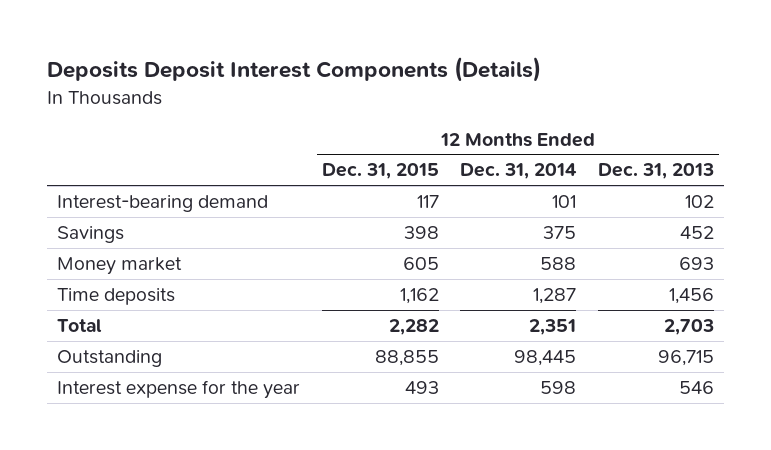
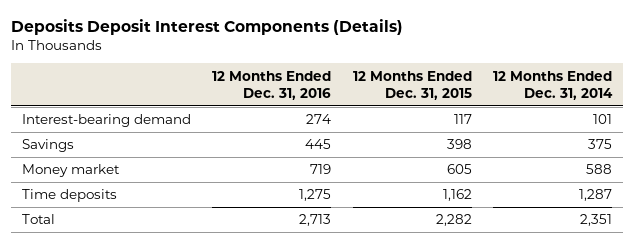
[597,163,714,180] Dec. 31, 2013 -> none
none -> [212,70,332,100] 12 Months Ended Dec. 31, 2016
[57,350,163,368] Outstanding -> none
[57,380,301,400] Interest expense for the year -> none

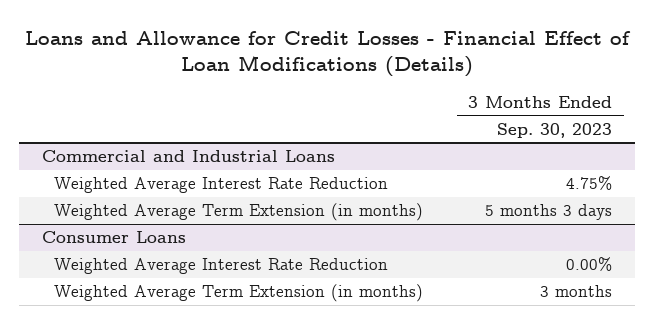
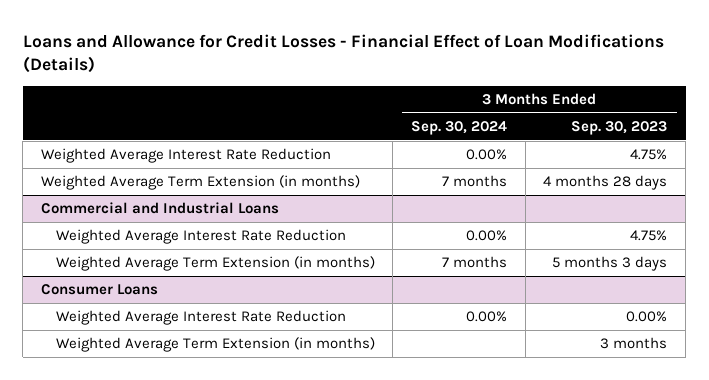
none -> [411,120,508,135] Sep. 30, 2024
none -> [41,148,332,164] Weighted Average Interest Rate Reduction
none -> [41,175,361,191] Weighted Average Term Extension (in months)

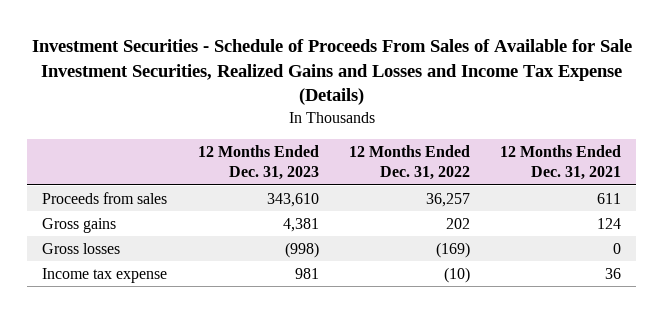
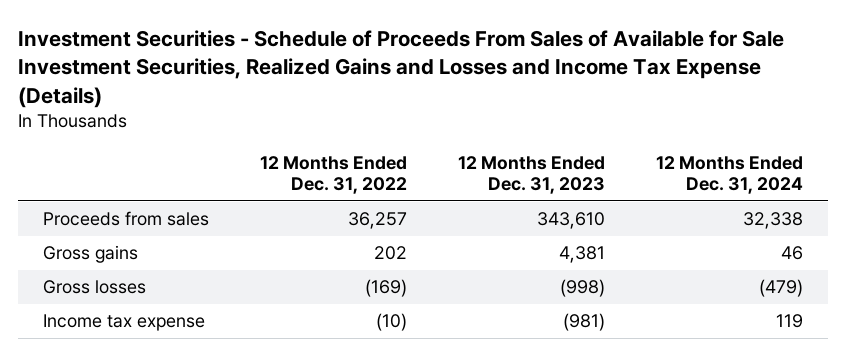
[499,144,621,181] 12 Months Ended Dec. 31, 2021 -> none
none -> [655,155,803,195] 12 Months Ended Dec. 31, 2024
[294,267,319,279] 981 -> [563,313,606,332] (981)

